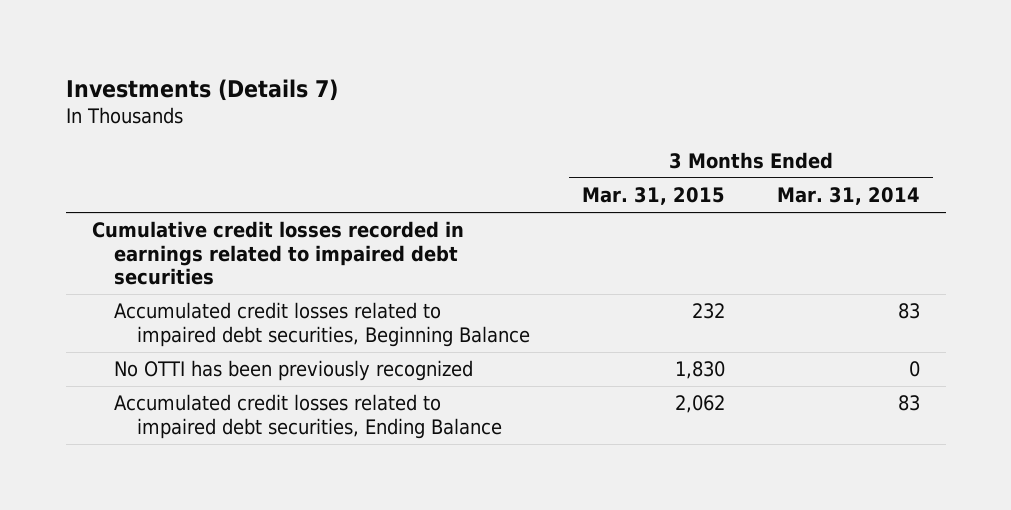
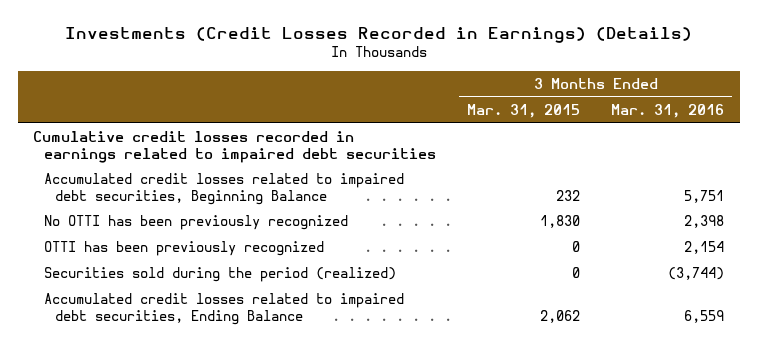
[65,78,338,101] Investments (Details 7) -> [64,26,692,43] Investments (Credit Losses Recorded in Earnings) (Details)
[776,187,920,206] Mar. 31, 2014 -> none
none -> [611,104,725,119] Mar. 31, 2016
none -> [44,241,325,257] OTTI has been previously recognized
none -> [44,267,397,283] Securities sold during the period (realized)

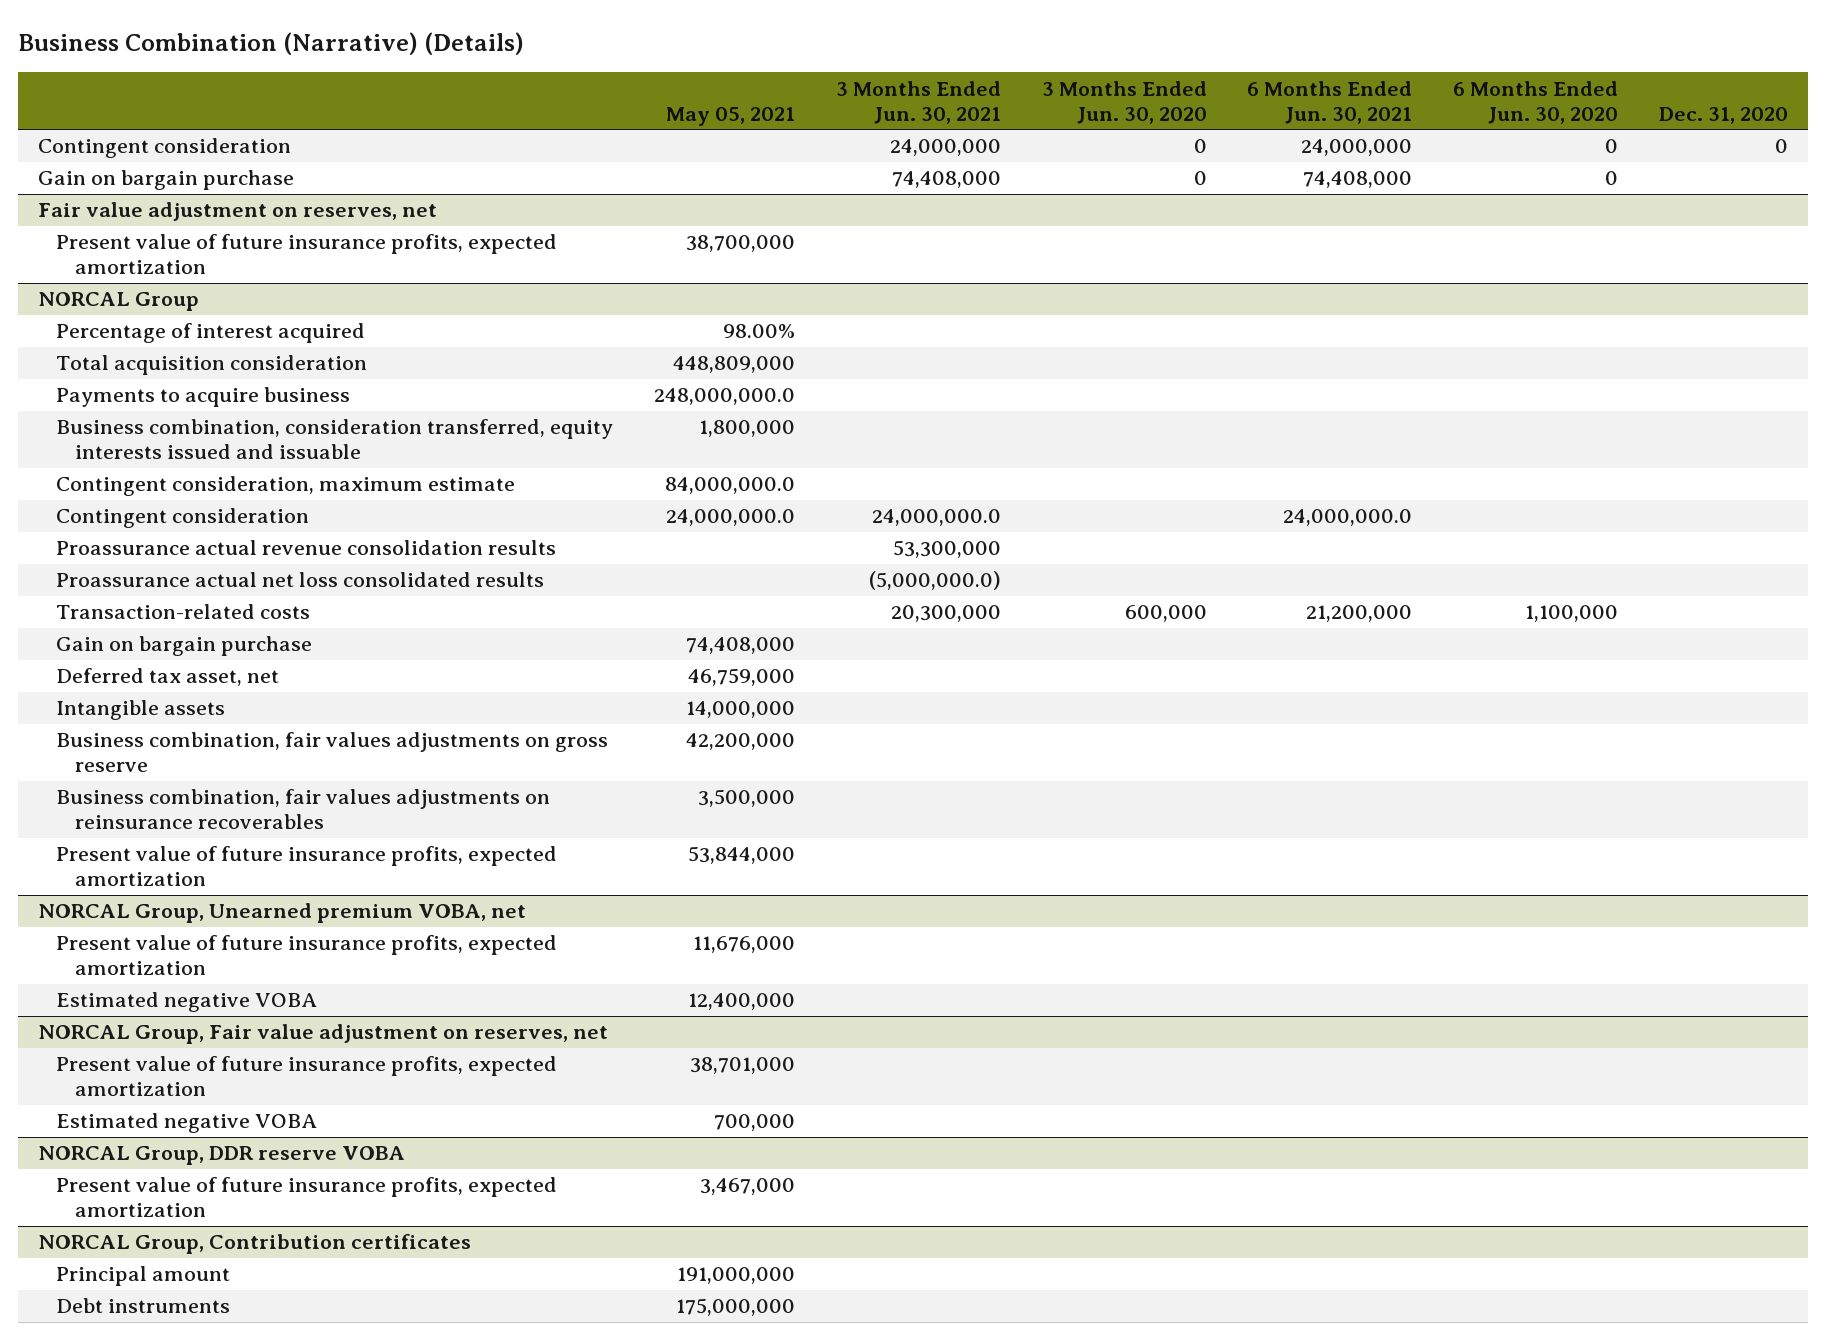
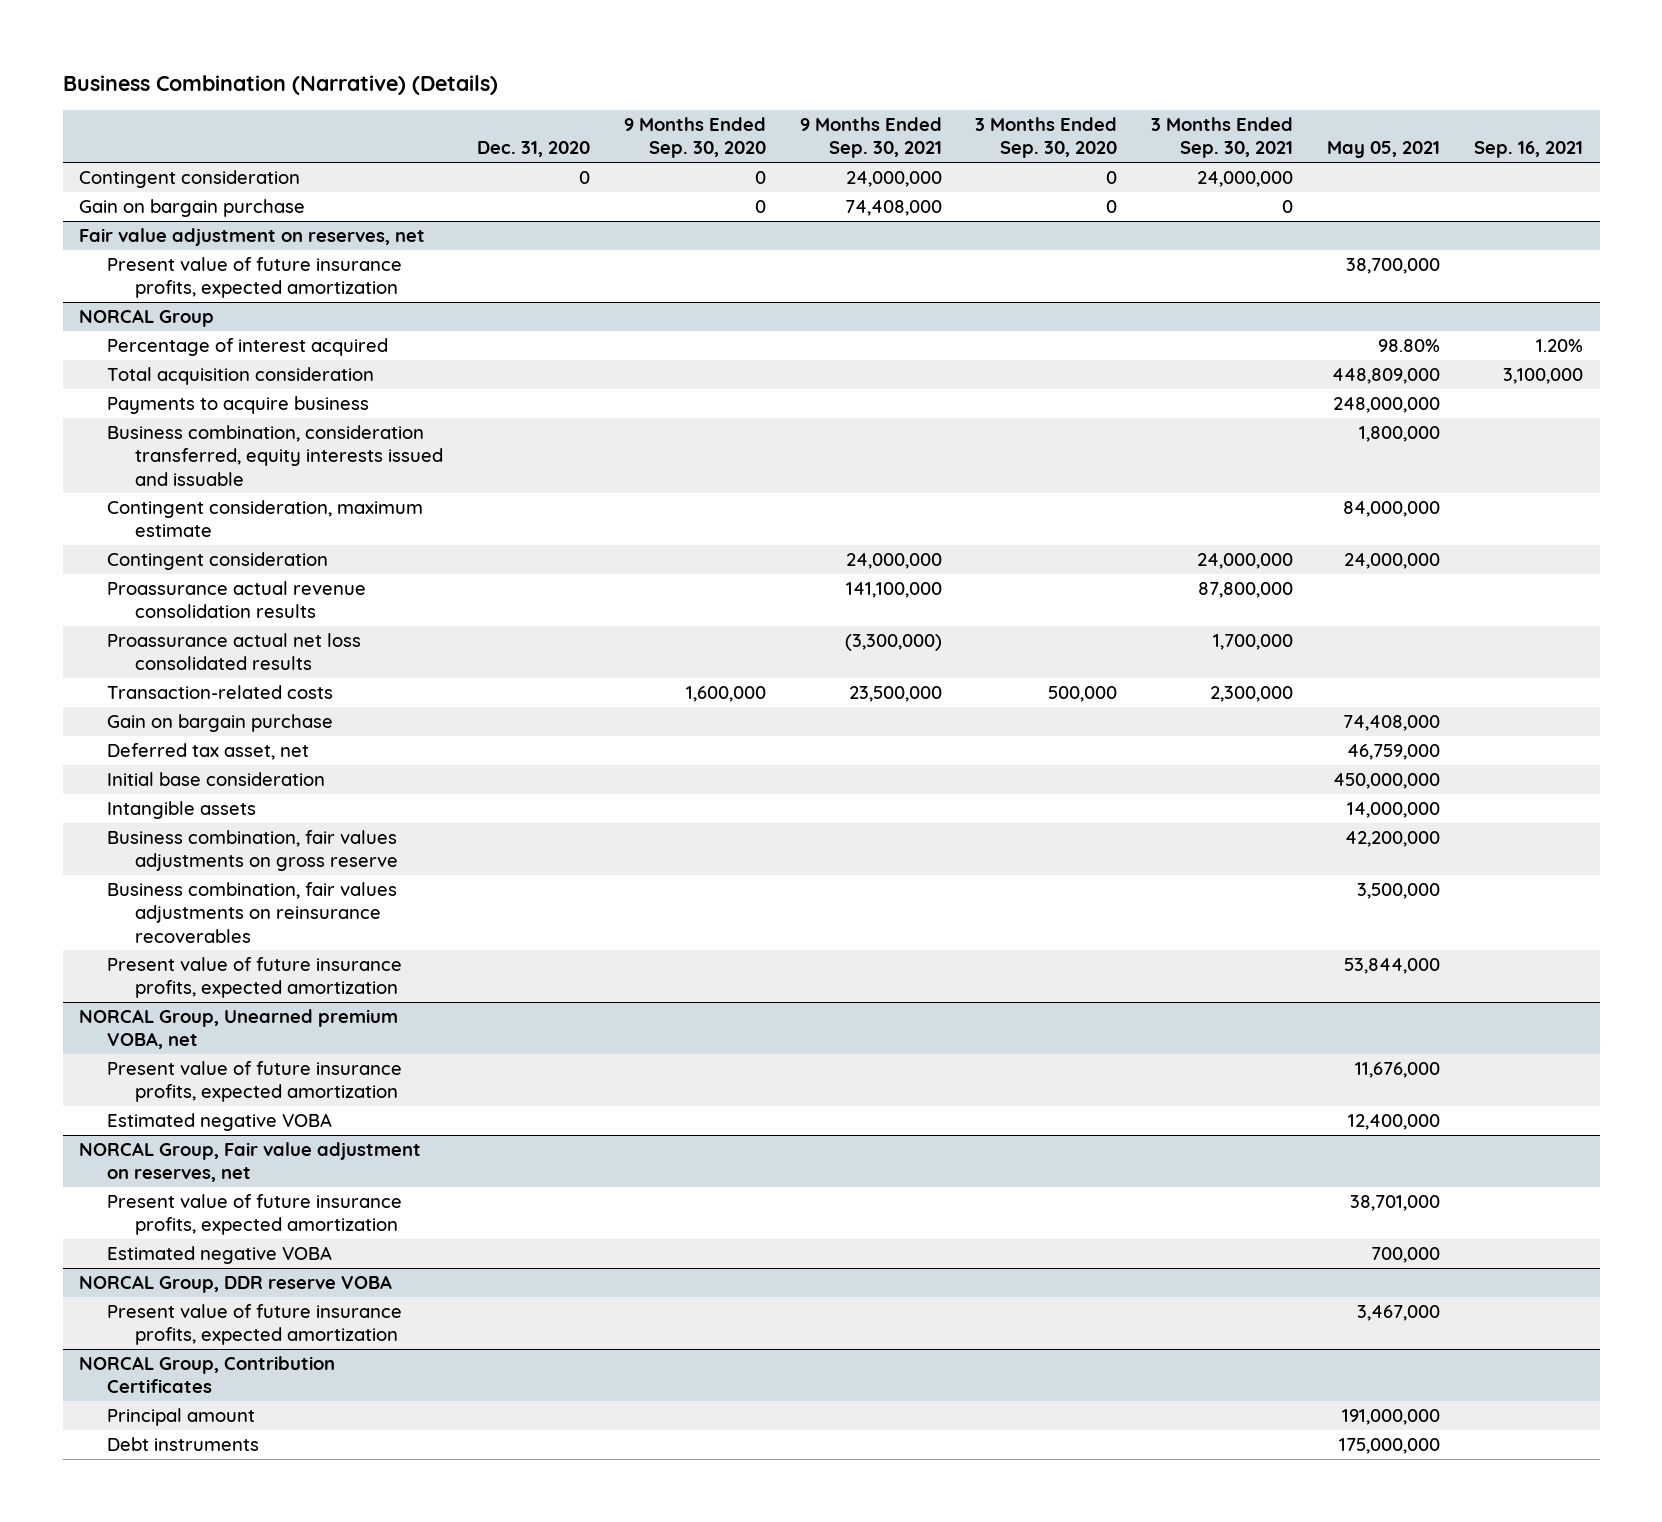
[835,80,1001,124] 3 Months Ended Jun. 30, 2021 -> none
[1041,80,1207,124] 3 Months Ended Jun. 30, 2020 -> none
[1247,80,1413,124] 6 Months Ended Jun. 30, 2021 -> none
[1453,80,1619,124] 6 Months Ended Jun. 30, 2020 -> none
none -> [623,117,766,159] 9 Months Ended Sep. 30, 2020
none -> [799,117,942,159] 9 Months Ended Sep. 30, 2021
none -> [975,117,1118,159] 3 Months Ended Sep. 30, 2020
none -> [1151,117,1294,159] 3 Months Ended Sep. 30, 2021
none -> [1473,141,1583,159] Sep. 16, 2021
[723,324,796,339] 98.00% -> [1378,338,1441,352] 98.80%
[654,388,796,406] 248,000,000.0 -> [1333,396,1441,413] 248,000,000
[665,477,796,495] 84,000,000.0 -> [1343,500,1441,517] 84,000,000
[666,509,796,527] 24,000,000.0 -> [1344,552,1441,569] 24,000,000
none -> [107,771,326,786] Initial base consideration
[37,1234,471,1255] NORCAL Group, Contribution certificates -> [79,1355,336,1394] NORCAL Group, Contribution Certificates

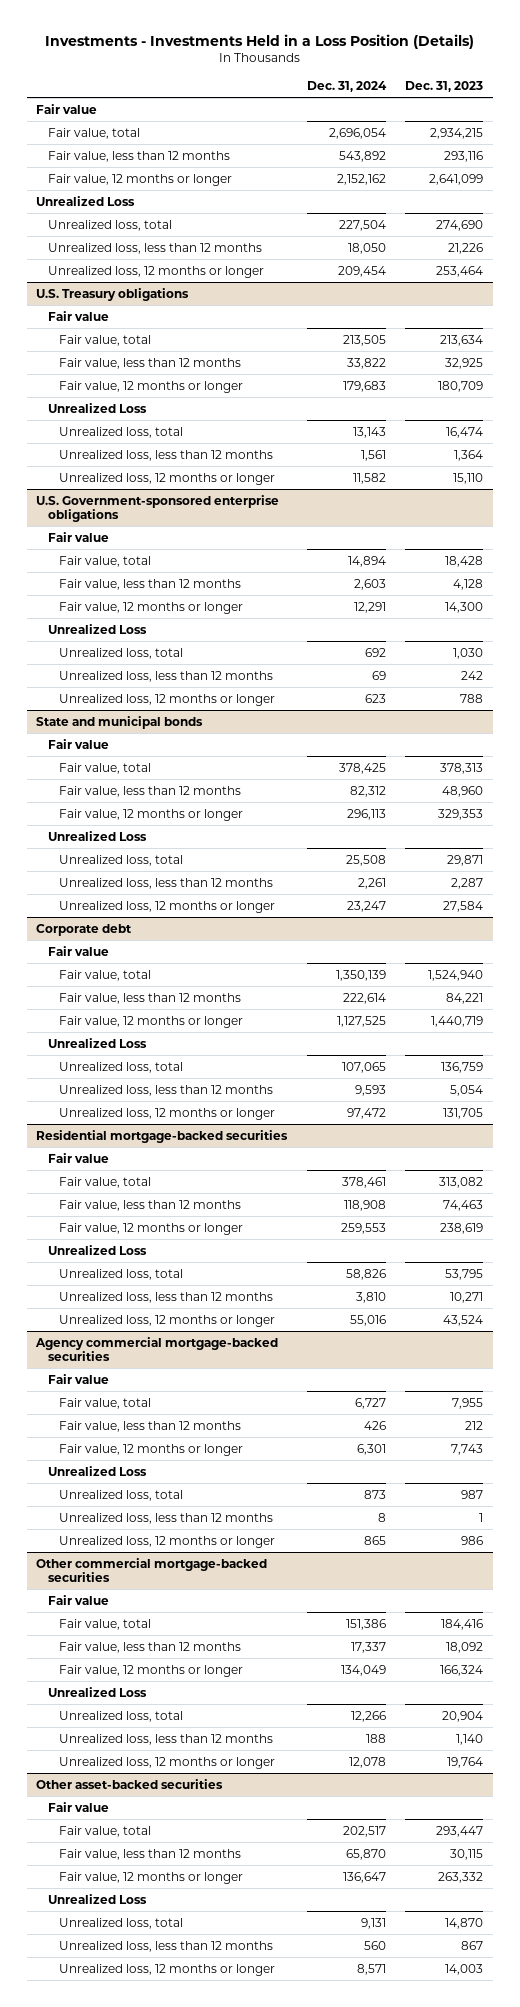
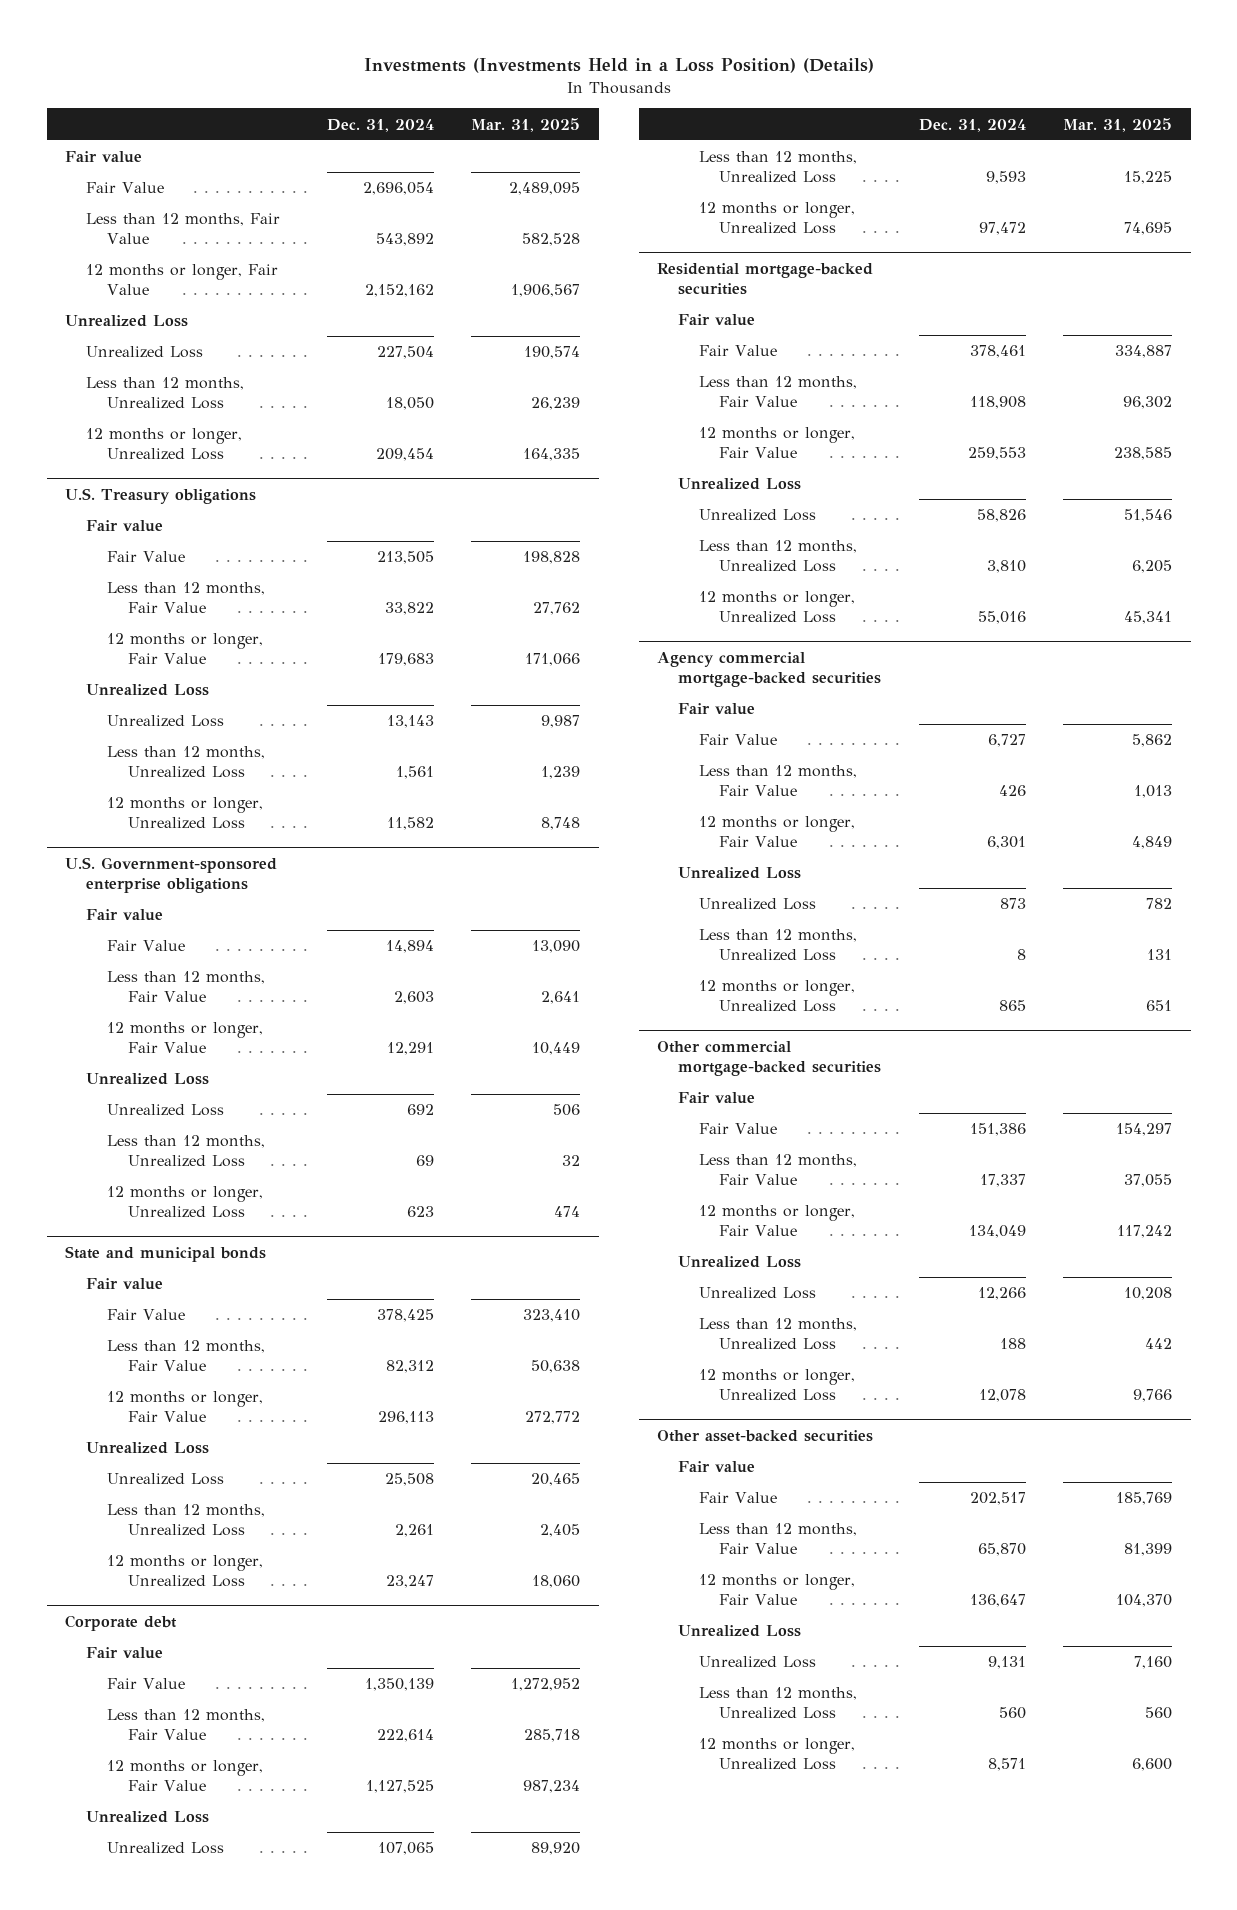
[44,33,474,49] Investments - Investments Held in a Loss Position (Details) -> [363,58,874,74] Investments (Investments Held in a Loss Position) (Details)
[405,81,484,93] Dec. 31, 2023 -> none
none -> [471,117,581,132] Mar. 31, 2025
[47,127,140,139] Fair value, total -> [86,182,165,194] Fair Value
[47,150,230,162] Fair value, less than 12 months -> [86,213,281,244] Less than 12 months, Fair Value
[47,173,232,186] Fair value, 12 months or longer -> [86,264,279,295] 12 months or longer, Fair Value
[47,219,172,231] Unrealized loss, total -> [86,346,204,359] Unrealized Loss
[47,242,262,254] Unrealized loss, less than 12 months -> [86,377,245,409] Less than 12 months, Unrealized Loss
[47,265,264,278] Unrealized loss, 12 months or longer -> [86,428,243,460] 12 months or longer, Unrealized Loss
[58,334,151,346] Fair value, total -> [106,551,185,563] Fair Value
[58,357,241,369] Fair value, less than 12 months -> [106,582,265,613] Less than 12 months, Fair Value
[58,380,243,393] Fair value, 12 months or longer -> [106,633,263,664] 12 months or longer, Fair Value
[58,426,183,438] Unrealized loss, total -> [106,715,224,728] Unrealized Loss
[58,449,273,461] Unrealized loss, less than 12 months -> [106,746,265,778] Less than 12 months, Unrealized Loss
[58,472,275,485] Unrealized loss, 12 months or longer -> [106,797,263,829] 12 months or longer, Unrealized Loss
[58,555,151,567] Fair value, total -> [106,940,185,952] Fair Value
[58,578,241,590] Fair value, less than 12 months -> [106,971,265,1002] Less than 12 months, Fair Value
[58,601,243,614] Fair value, 12 months or longer -> [106,1022,263,1053] 12 months or longer, Fair Value
[58,647,183,659] Unrealized loss, total -> [106,1104,224,1117] Unrealized Loss
[58,670,273,682] Unrealized loss, less than 12 months -> [106,1135,265,1167] Less than 12 months, Unrealized Loss
[58,693,275,706] Unrealized loss, 12 months or longer -> [106,1186,263,1218] 12 months or longer, Unrealized Loss
[58,762,151,774] Fair value, total -> [106,1309,185,1321] Fair Value
[58,785,241,797] Fair value, less than 12 months -> [106,1340,265,1371] Less than 12 months, Fair Value
[58,808,243,821] Fair value, 12 months or longer -> [106,1391,263,1422] 12 months or longer, Fair Value
[58,854,183,866] Unrealized loss, total -> [106,1473,224,1486] Unrealized Loss
[58,877,273,889] Unrealized loss, less than 12 months -> [106,1504,265,1536] Less than 12 months, Unrealized Loss
[58,900,275,913] Unrealized loss, 12 months or longer -> [106,1555,263,1587] 12 months or longer, Unrealized Loss
[58,969,151,981] Fair value, total -> [106,1678,185,1690] Fair Value
[58,992,241,1004] Fair value, less than 12 months -> [106,1709,265,1740] Less than 12 months, Fair Value
[58,1015,243,1028] Fair value, 12 months or longer -> [106,1760,263,1791] 12 months or longer, Fair Value
[58,1061,183,1073] Unrealized loss, total -> [106,1842,224,1855] Unrealized Loss
[58,1084,273,1096] Unrealized loss, less than 12 months -> [698,151,857,183] Less than 12 months, Unrealized Loss
[58,1107,275,1120] Unrealized loss, 12 months or longer -> [698,202,855,234] 12 months or longer, Unrealized Loss
[58,1176,151,1188] Fair value, total -> [698,345,777,357] Fair Value
[58,1199,241,1211] Fair value, less than 12 months -> [698,376,857,407] Less than 12 months, Fair Value
[58,1222,243,1235] Fair value, 12 months or longer -> [698,427,855,458] 12 months or longer, Fair Value
[58,1268,183,1280] Unrealized loss, total -> [698,509,816,522] Unrealized Loss
[58,1291,273,1303] Unrealized loss, less than 12 months -> [698,540,857,572] Less than 12 months, Unrealized Loss
[58,1314,275,1327] Unrealized loss, 12 months or longer -> [698,591,855,623] 12 months or longer, Unrealized Loss
[58,1397,151,1409] Fair value, total -> [698,734,777,746] Fair Value
[58,1420,241,1432] Fair value, less than 12 months -> [698,765,857,796] Less than 12 months, Fair Value
[58,1443,243,1456] Fair value, 12 months or longer -> [698,816,855,847] 12 months or longer, Fair Value
[58,1489,183,1501] Unrealized loss, total -> [698,898,816,911] Unrealized Loss
[58,1512,273,1524] Unrealized loss, less than 12 months -> [698,929,857,961] Less than 12 months, Unrealized Loss
[58,1535,275,1548] Unrealized loss, 12 months or longer -> [698,980,855,1012] 12 months or longer, Unrealized Loss
[58,1618,151,1630] Fair value, total -> [698,1123,777,1135] Fair Value
[58,1641,241,1653] Fair value, less than 12 months -> [698,1154,857,1185] Less than 12 months, Fair Value
[58,1664,243,1677] Fair value, 12 months or longer -> [698,1205,855,1236] 12 months or longer, Fair Value
[58,1710,183,1722] Unrealized loss, total -> [698,1287,816,1300] Unrealized Loss
[58,1733,273,1745] Unrealized loss, less than 12 months -> [698,1318,857,1350] Less than 12 months, Unrealized Loss
[58,1756,275,1769] Unrealized loss, 12 months or longer -> [698,1369,855,1401] 12 months or longer, Unrealized Loss
[58,1825,151,1837] Fair value, total -> [698,1492,777,1504] Fair Value
[58,1848,241,1860] Fair value, less than 12 months -> [698,1523,857,1554] Less than 12 months, Fair Value
[58,1871,243,1884] Fair value, 12 months or longer -> [698,1574,855,1605] 12 months or longer, Fair Value
[58,1917,183,1929] Unrealized loss, total -> [698,1656,816,1669] Unrealized Loss
[58,1940,273,1952] Unrealized loss, less than 12 months -> [698,1687,857,1719] Less than 12 months, Unrealized Loss
[58,1963,275,1976] Unrealized loss, 12 months or longer -> [698,1738,855,1770] 12 months or longer, Unrealized Loss

